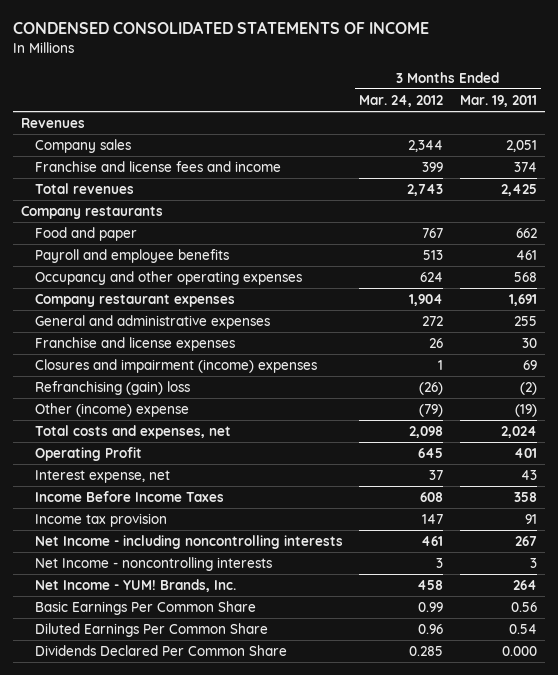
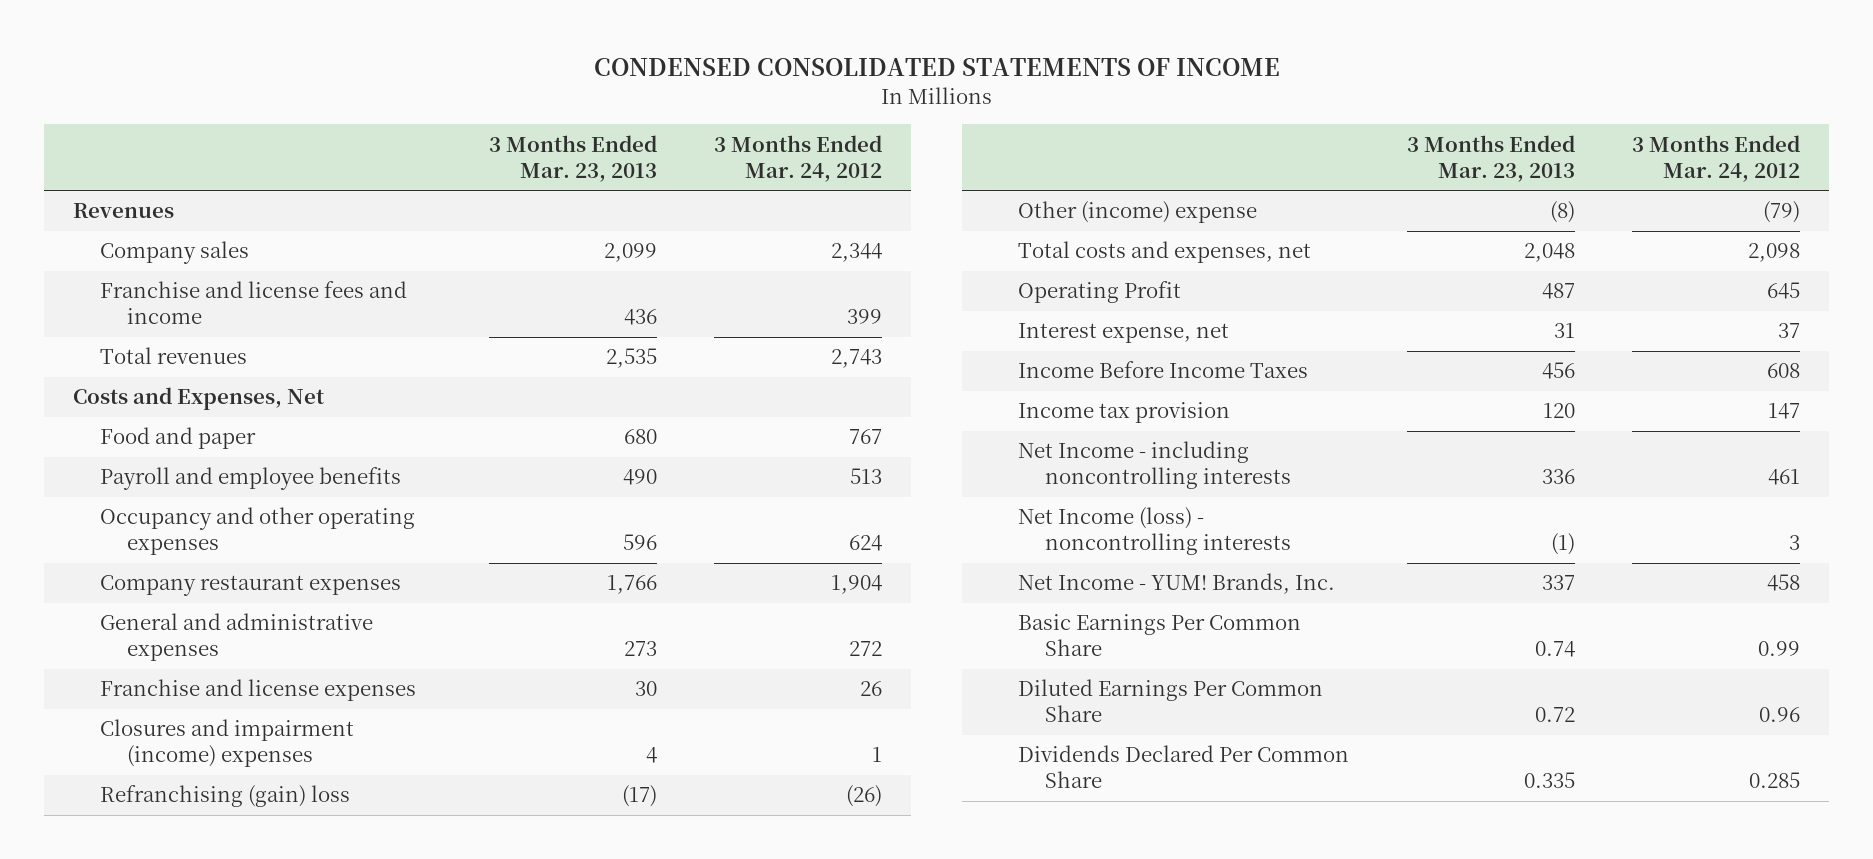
[459,95,537,108] Mar. 19, 2011 -> none
none -> [488,134,657,182] 3 Months Ended Mar. 23, 2013
[21,206,164,220] Company restaurants -> [72,387,324,411] Costs and Expenses, Net
[35,557,273,572] Net Income - noncontrolling interests -> [1018,507,1292,556] Net Income (loss) - noncontrolling interests

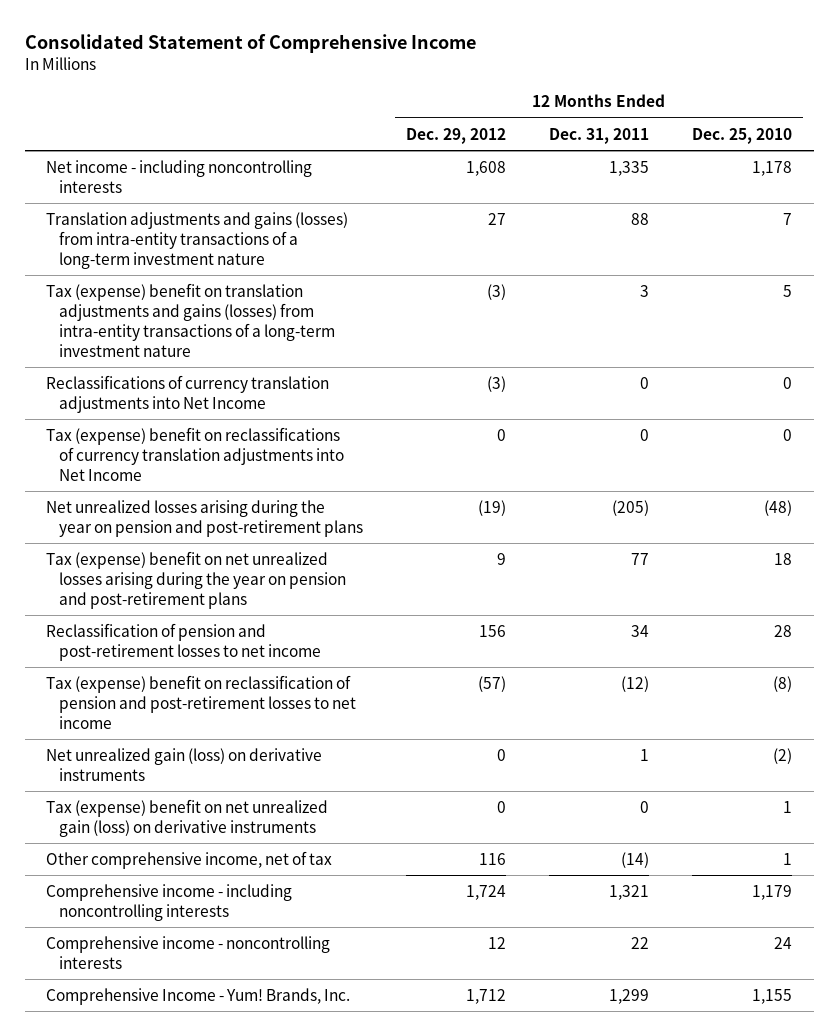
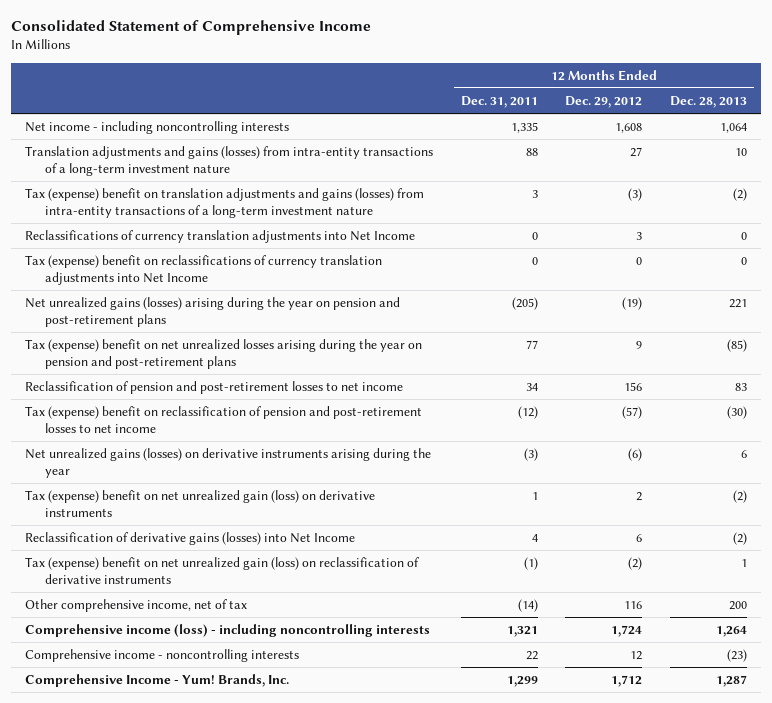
[692,127,793,144] Dec. 25, 2010 -> none
none -> [670,95,748,108] Dec. 28, 2013
[486,375,506,392] (3) -> [636,231,643,240] 3
[46,499,363,537] Net unrealized losses arising during the year on pension and post-retirement plans -> [24,296,400,327] Net unrealized gains (losses) arising during the year on pension and post-retirement plans
[46,747,323,781] Net unrealized gain (loss) on derivative instruments -> [24,447,431,478] Net unrealized gains (losses) on derivative instruments arising during the year
[496,748,506,761] 0 -> [628,447,643,461] (6)
[640,748,650,761] 1 -> [523,447,538,461] (3)
[496,800,506,813] 0 -> [636,491,643,501] 2
[640,800,650,813] 0 -> [531,491,538,500] 1
none -> [24,531,355,545] Reclassification of derivative gains (losses) into Net Income
none -> [24,556,419,584] Tax (expense) benefit on net unrealized gain (loss) on reclassification of derivative instruments
[46,883,293,921] Comprehensive income - including noncontrolling interests -> [24,623,430,637] Comprehensive income (loss) - including noncontrolling interests

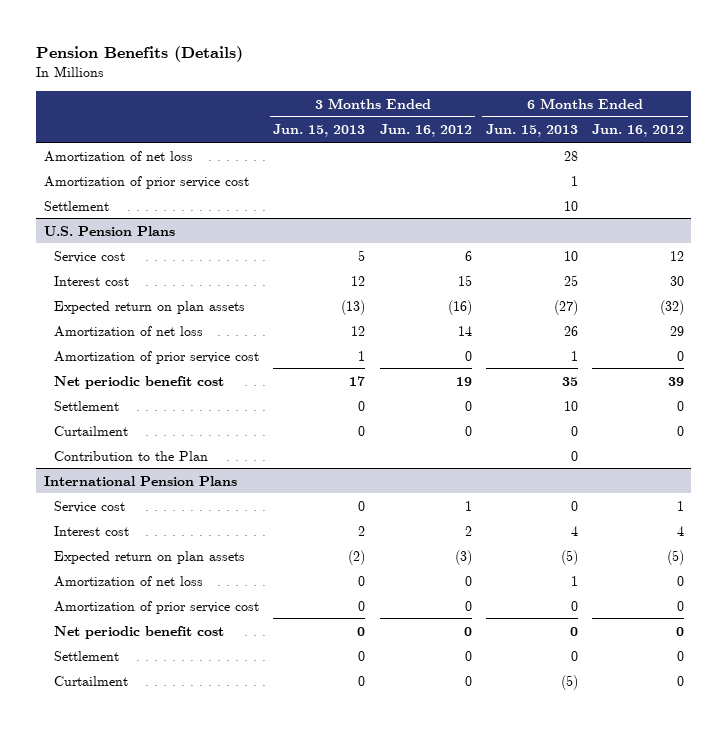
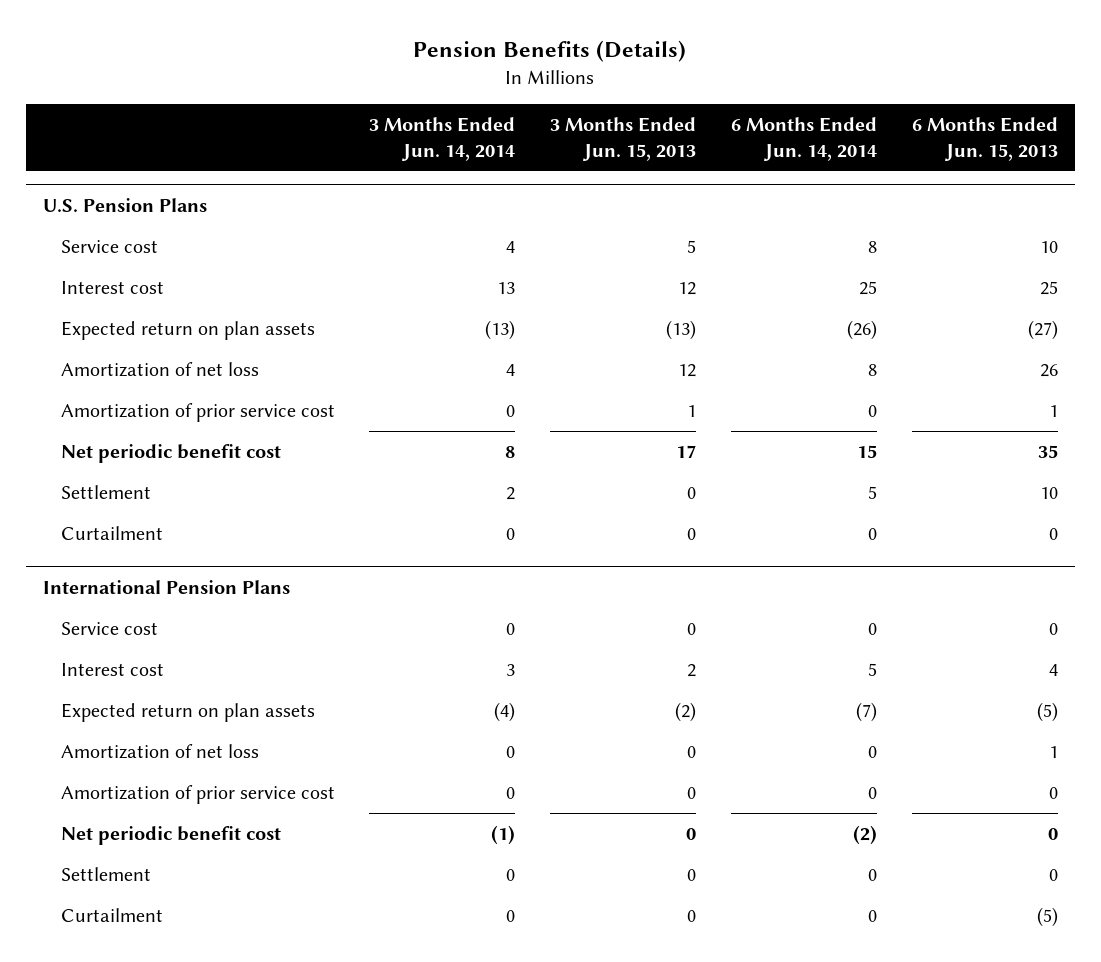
[379,124,472,138] Jun. 16, 2012 -> none
[592,124,685,138] Jun. 16, 2012 -> none
none -> [369,117,516,161] 3 Months Ended Jun. 14, 2014
none -> [730,117,877,161] 6 Months Ended Jun. 14, 2014
[43,150,193,162] Amortization of net loss -> none
[43,175,249,189] Amortization of prior service cost -> none
[43,200,109,211] Settlement -> none
[54,450,209,461] Contribution to the Plan -> none

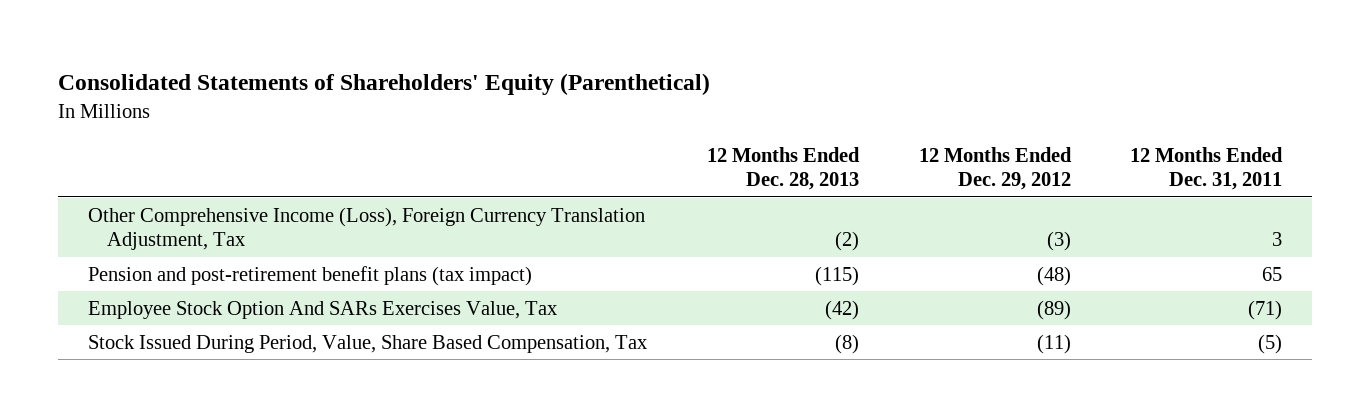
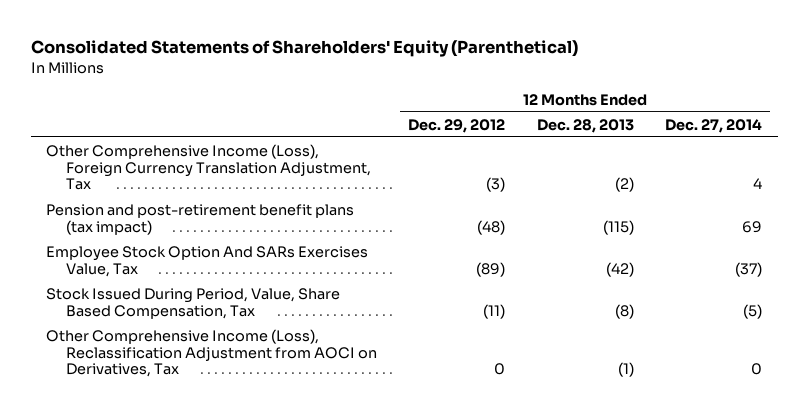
[1130,146,1284,191] 12 Months Ended Dec. 31, 2011 -> none
none -> [665,118,763,133] Dec. 27, 2014
none -> [46,328,377,378] Other Comprehensive Income (Loss), Reclassification Adjustment from AOCI on Derivatives, Tax

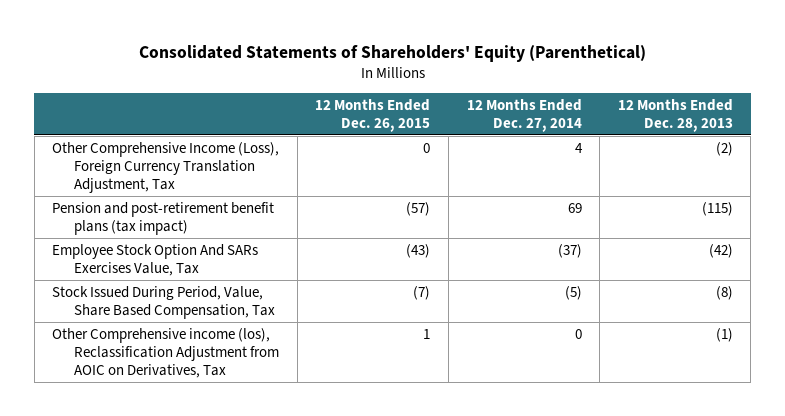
[408,118,506,133] Dec. 29, 2012 -> none
none -> [315,98,431,132] 12 Months Ended Dec. 26, 2015
[46,328,377,378] Other Comprehensive Income (Loss), Reclassification Adjustment from AOCI on Derivatives, Tax -> [52,327,279,379] Other Comprehensive income (los), Reclassification Adjustment from AOIC on Derivatives, Tax

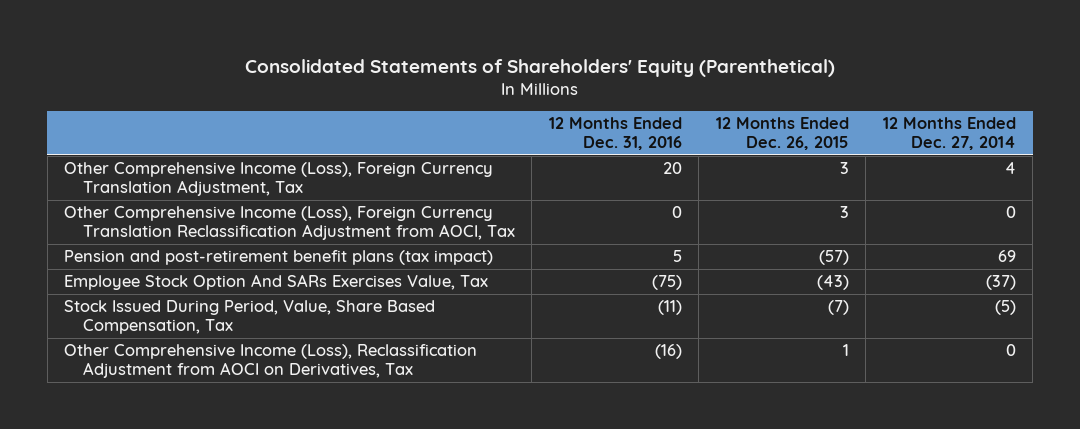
[617,98,733,132] 12 Months Ended Dec. 28, 2013 -> none
none -> [548,117,682,151] 12 Months Ended Dec. 31, 2016
[423,142,431,153] 0 -> [839,162,849,175] 3
none -> [64,206,515,240] Other Comprehensive Income (Loss), Foreign Currency Translation Reclassification Adjustment from AOCI, Tax
[52,327,279,379] Other Comprehensive income (los), Reclassification Adjustment from AOIC on Derivatives, Tax -> [64,344,478,378] Other Comprehensive Income (Loss), Reclassification Adjustment from AOCI on Derivatives, Tax

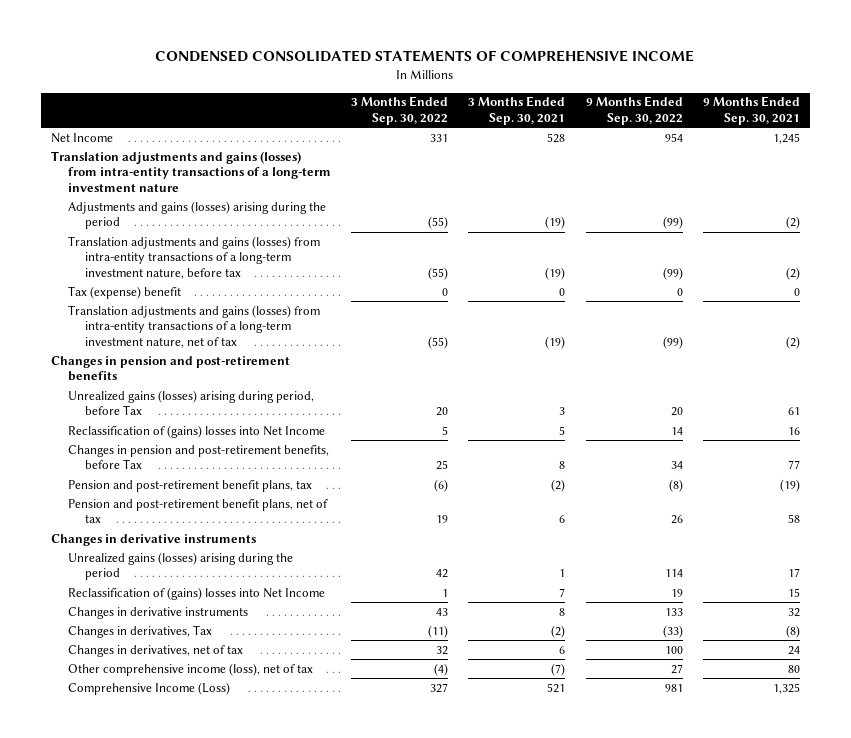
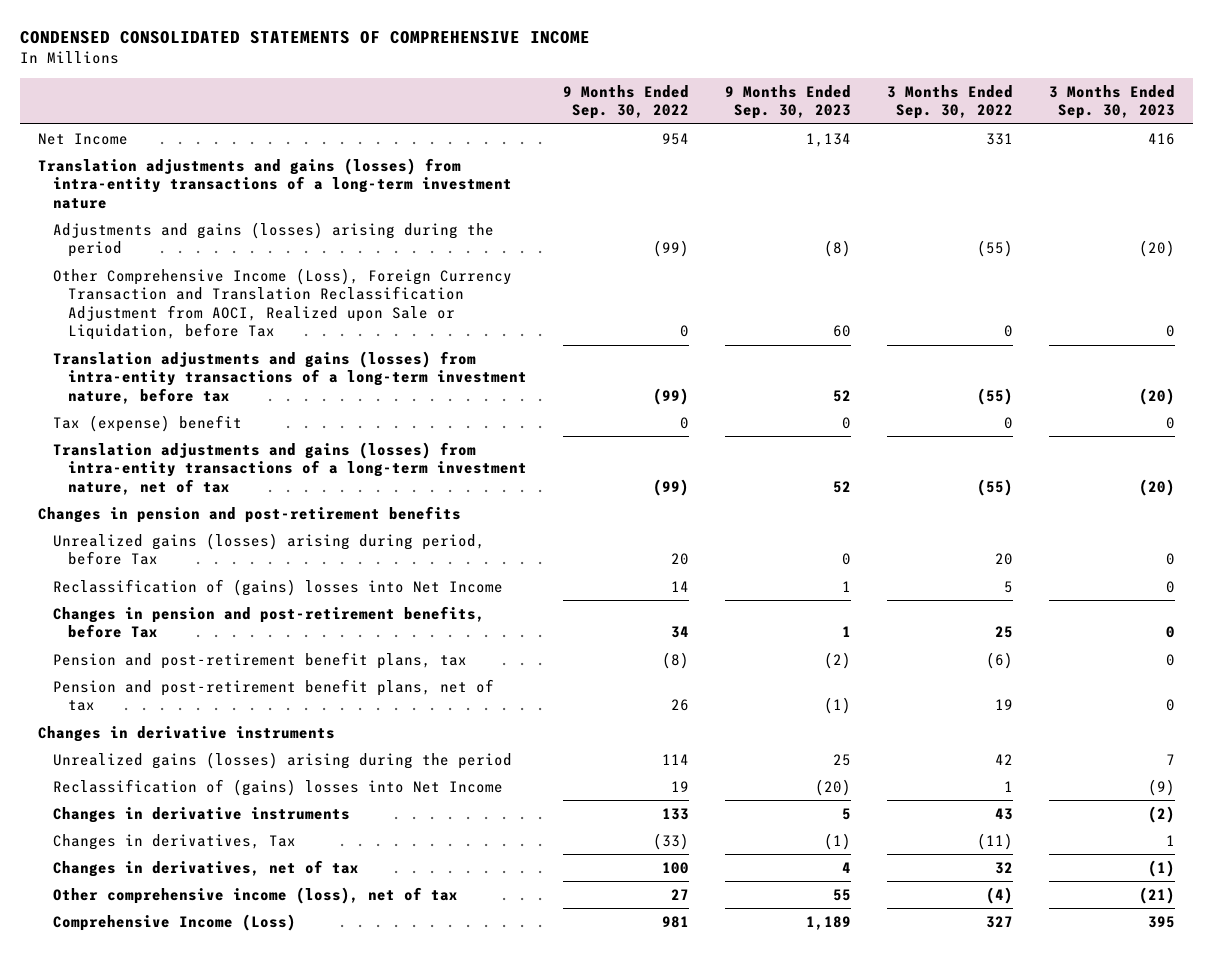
[468,96,566,125] 3 Months Ended Sep. 30, 2021 -> none
[702,96,800,125] 9 Months Ended Sep. 30, 2021 -> none
none -> [725,84,852,120] 9 Months Ended Sep. 30, 2023
none -> [1049,84,1176,120] 3 Months Ended Sep. 30, 2023
none -> [53,267,513,341] Other Comprehensive Income (Loss), Foreign Currency Transaction and Translation Reclassification Adjustment from AOCI, Realized upon Sale or Liquidation, before Tax

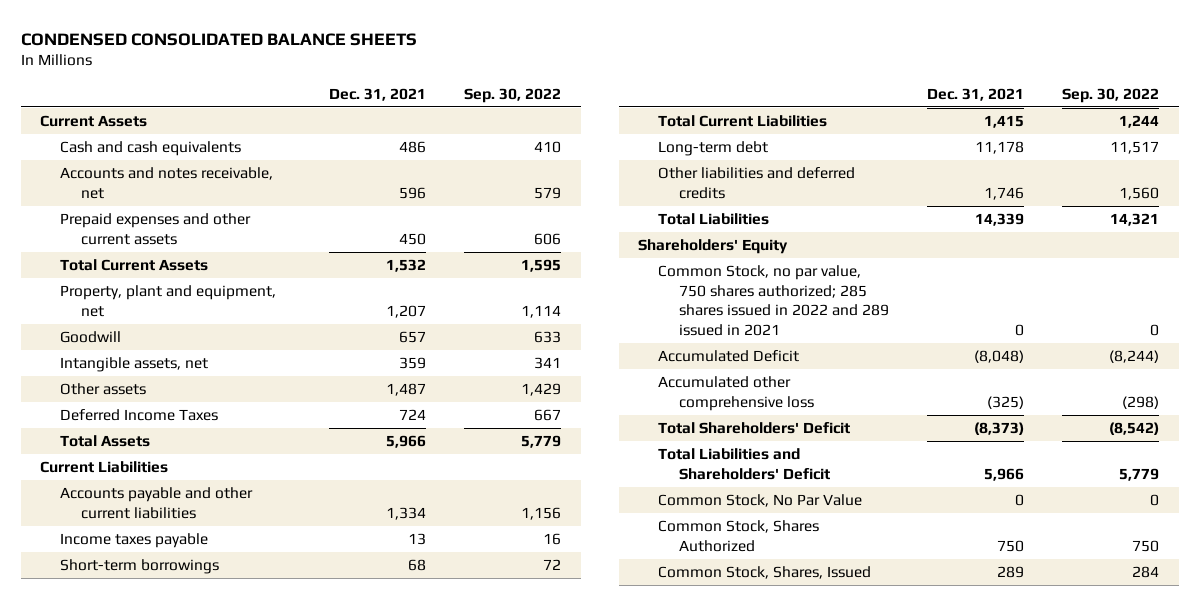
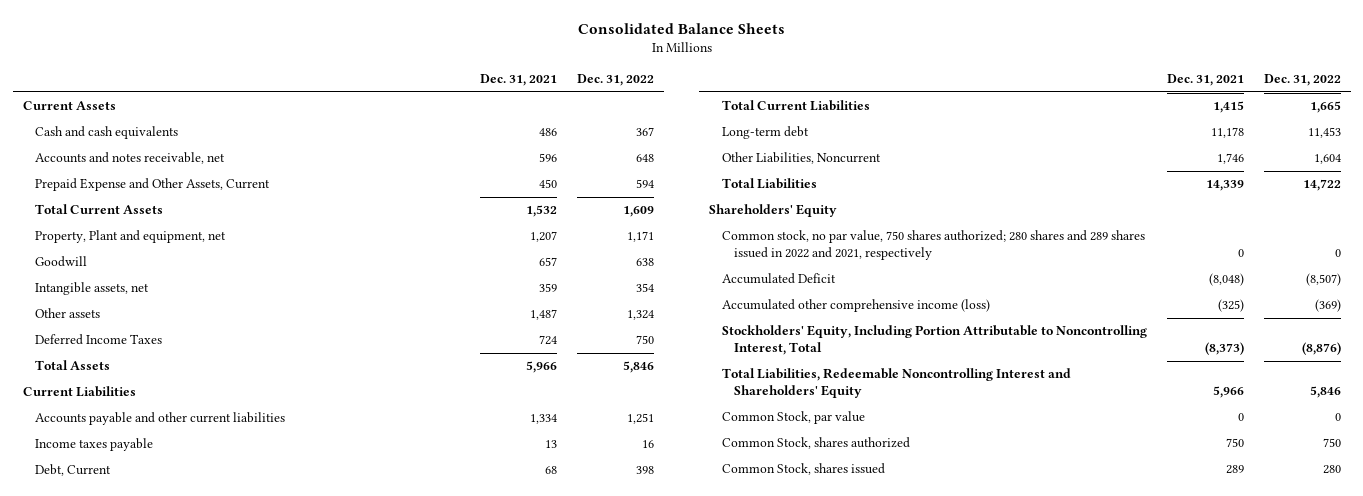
[20,32,417,46] CONDENSED CONSOLIDATED BALANCE SHEETS -> [577,22,785,34] Consolidated Balance Sheets
[464,87,562,103] Sep. 30, 2022 -> none
none -> [577,74,655,87] Dec. 31, 2022
[60,212,252,245] Prepaid expenses and other current assets -> [35,178,271,192] Prepaid Expense and Other Assets, Current
[60,284,277,317] Property, plant and equipment, net -> [35,230,227,244] Property, Plant and equipment, net
[60,558,220,574] Short-term borrowings -> none
none -> [35,464,112,477] Debt, Current
[658,166,856,199] Other liabilities and deferred credits -> [721,152,881,165] Other Liabilities, Noncurrent
[658,264,889,336] Common Stock, no par value, 750 shares authorized; 285 shares issued in 2022 and 289 issued in 2021 -> [721,230,1145,261] Common stock, no par value, 750 shares authorized; 280 shares and 289 shares issued in 2022 and 2021, respectively
[658,375,814,411] Accumulated other comprehensive loss -> [721,299,990,313] Accumulated other comprehensive income (loss)
[658,421,851,434] Total Shareholders' Deficit -> [721,325,1147,356] Stockholders' Equity, Including Portion Attributable to Noncontrolling Interest, Total
[658,447,830,480] Total Liabilities and Shareholders' Deficit -> [721,368,1071,399] Total Liabilities, Redeemable Noncontrolling Interest and Shareholders' Equity
[658,493,863,507] Common Stock, No Par Value -> [721,411,865,425] Common Stock, par value
[658,519,820,552] Common Stock, Shares Authorized -> [721,437,910,450] Common Stock, shares authorized
[658,565,872,579] Common Stock, Shares, Issued -> [721,463,885,476] Common Stock, shares issued

